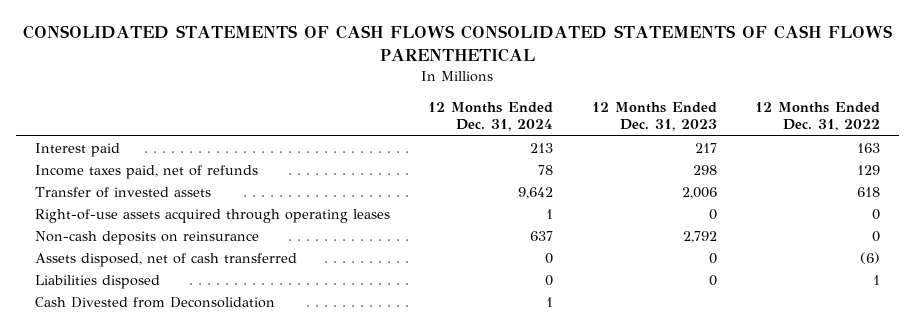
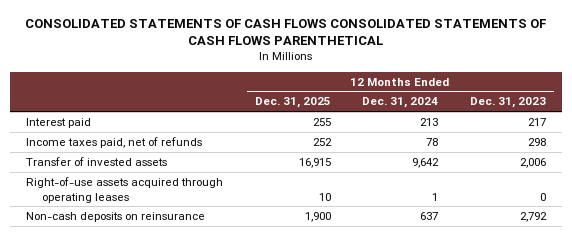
[754,101,880,132] 12 Months Ended Dec. 31, 2022 -> none
none -> [254,97,331,109] Dec. 31, 2025
[34,253,297,268] Assets disposed, net of cash transferred -> none
[34,275,160,290] Liabilities disposed -> none
[34,297,275,309] Cash Divested from Deconsolidation -> none

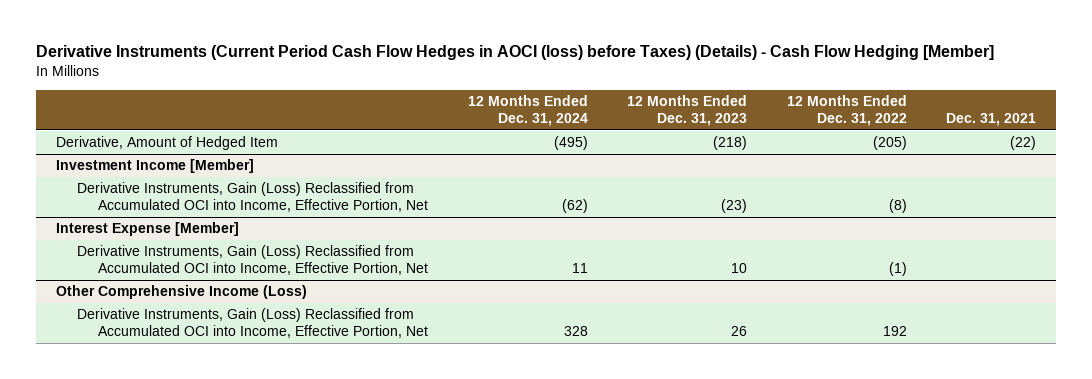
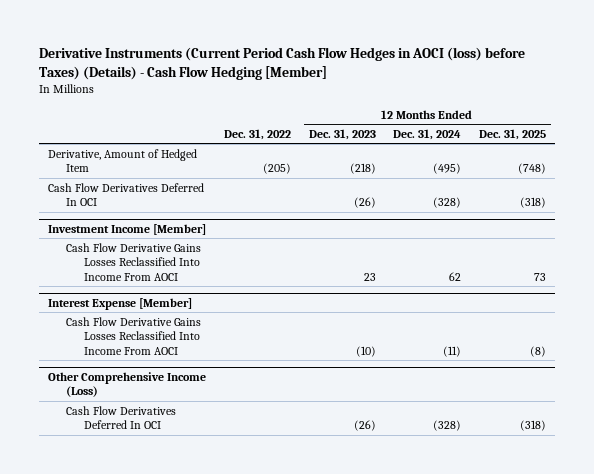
[786,95,907,127] 12 Months Ended Dec. 31, 2022 -> none
[946,113,1037,127] Dec. 31, 2021 -> none
none -> [223,128,291,140] Dec. 31, 2022
none -> [479,128,547,140] Dec. 31, 2025
none -> [48,182,205,207] Cash Flow Derivatives Deferred In OCI
[76,182,428,213] Derivative Instruments, Gain (Loss) Reclassified from Accumulated OCI into Income, Effective Portion, Net -> none
none -> [65,242,201,281] Cash Flow Derivative Gains Losses Reclassified Into Income From AOCI
[76,245,428,276] Derivative Instruments, Gain (Loss) Reclassified from Accumulated OCI into Income, Effective Portion, Net -> none
none -> [65,316,201,355] Cash Flow Derivative Gains Losses Reclassified Into Income From AOCI
[76,308,428,339] Derivative Instruments, Gain (Loss) Reclassified from Accumulated OCI into Income, Effective Portion, Net -> none
none -> [65,405,176,430] Cash Flow Derivatives Deferred In OCI

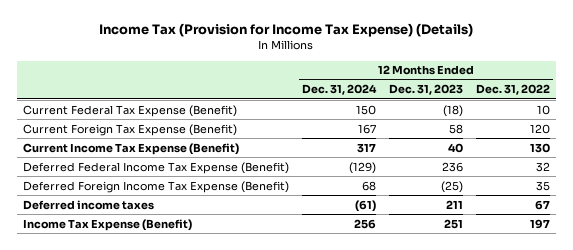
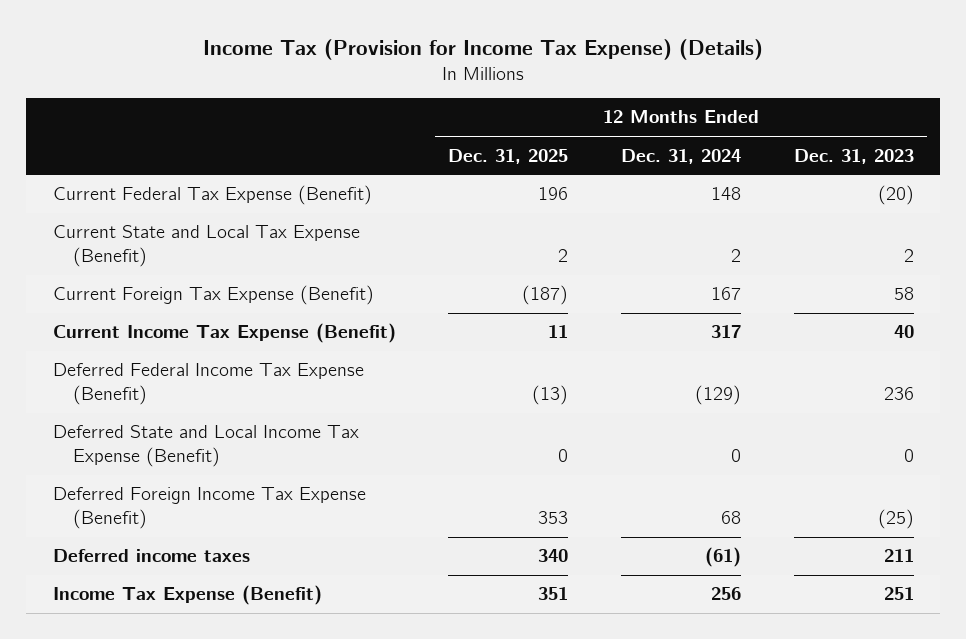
[475,84,550,96] Dec. 31, 2022 -> none
none -> [448,148,569,164] Dec. 31, 2025
[356,104,377,115] 150 -> [710,187,741,201] 148
[442,104,463,117] (18) -> [877,185,914,206] (20)
none -> [52,225,360,268] Current State and Local Tax Expense (Benefit)
none -> [52,425,359,468] Deferred State and Local Income Tax Expense (Benefit)

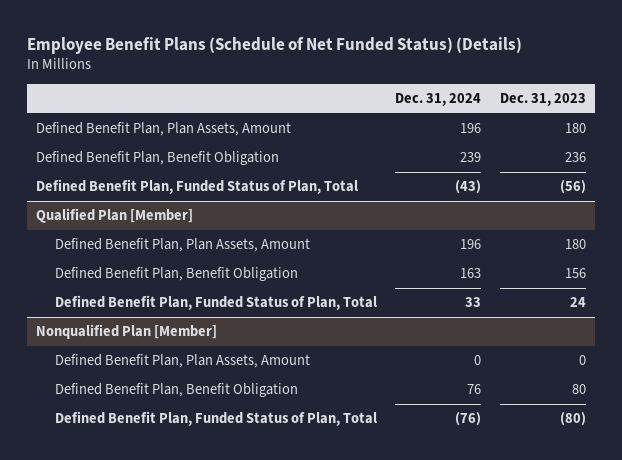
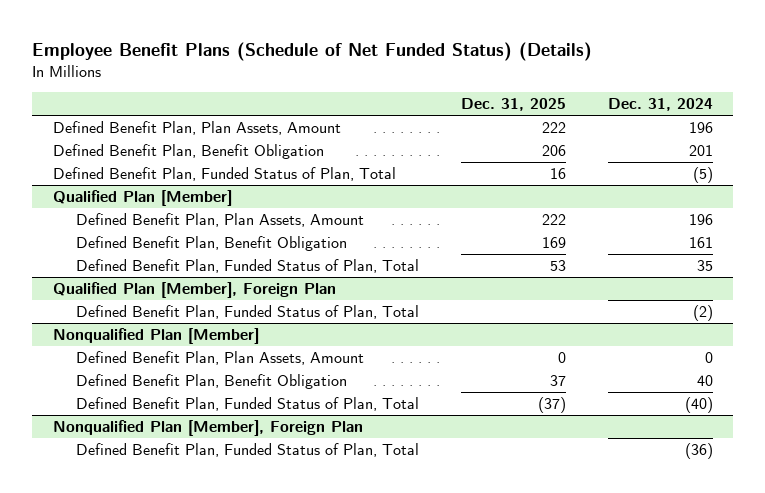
[499,93,586,107] Dec. 31, 2023 -> none
none -> [461,98,567,112] Dec. 31, 2025
[460,152,482,163] 239 -> [688,145,713,157] 201
[455,180,482,195] (43) -> [692,167,713,184] (5)
[460,268,482,279] 163 -> [688,237,713,249] 161
[465,297,482,308] 33 -> [696,260,713,272] 35
none -> [52,282,336,299] Qualified Plan [Member], Foreign Plan
none -> [76,305,420,320] Defined Benefit Plan, Funded Status of Plan, Total
[467,384,482,395] 76 -> [696,375,713,387] 40
[455,412,482,427] (76) -> [684,397,713,414] (40)
none -> [52,420,363,437] Nonqualified Plan [Member], Foreign Plan
none -> [76,443,420,458] Defined Benefit Plan, Funded Status of Plan, Total

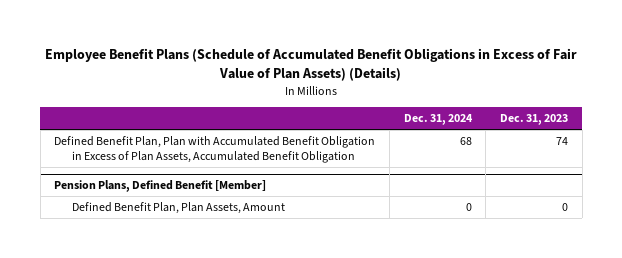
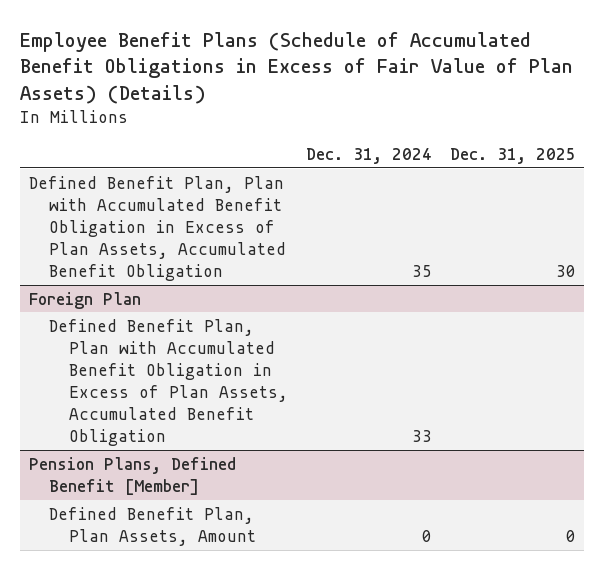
[499,114,568,126] Dec. 31, 2023 -> none
none -> [449,148,576,165] Dec. 31, 2025
[459,137,472,146] 68 -> [411,265,432,278] 35
none -> [28,291,141,309] Foreign Plan
none -> [49,318,289,447] Defined Benefit Plan, Plan with Accumulated Benefit Obligation in Excess of Plan Assets, Accumulated Benefit Obligation

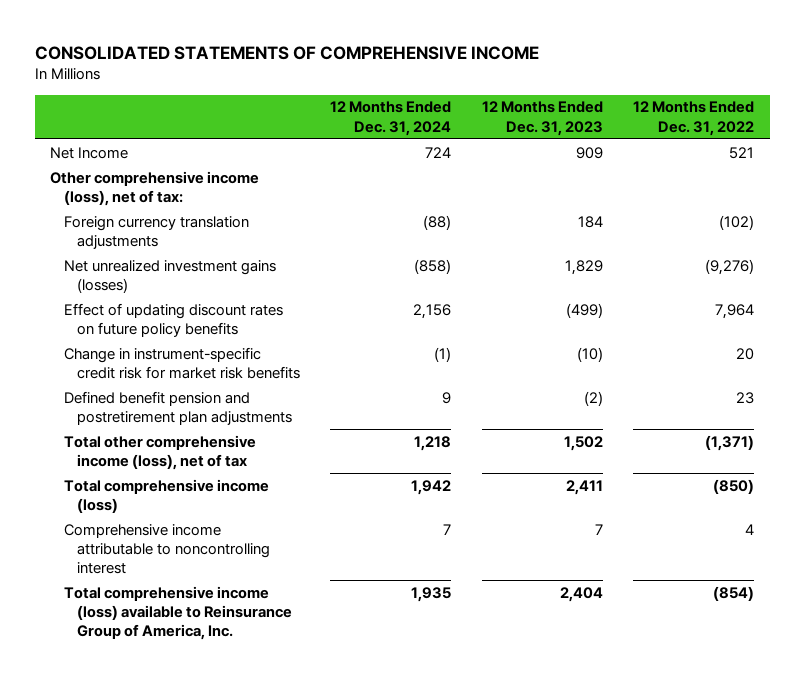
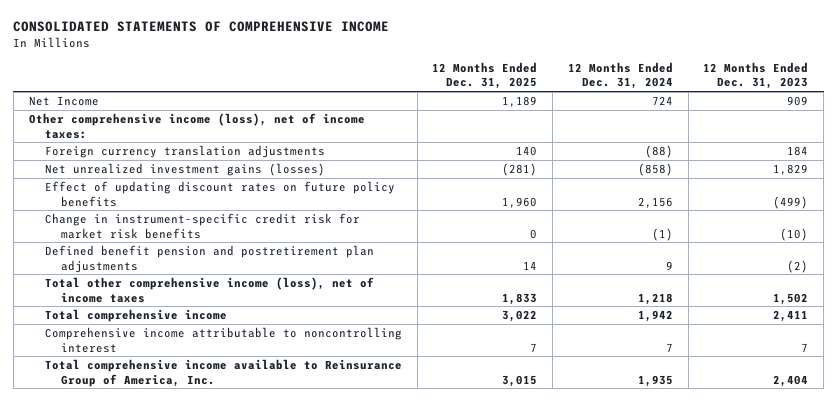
[633,101,755,136] 12 Months Ended Dec. 31, 2022 -> none
none -> [432,61,538,90] 12 Months Ended Dec. 31, 2025
[50,170,260,207] Other comprehensive income (loss), net of tax: -> [28,112,365,139] Other comprehensive income (loss), net of income taxes:
[63,434,256,471] Total other comprehensive income (loss), net of tax -> [44,276,374,303] Total other comprehensive income (loss), net of income taxes
[63,478,269,514] Total comprehensive income (loss) -> [44,308,227,322] Total comprehensive income
[63,585,292,641] Total comprehensive income (loss) available to Reinsurance Group of America, Inc. -> [44,358,402,387] Total comprehensive income available to Reinsurance Group of America, Inc.

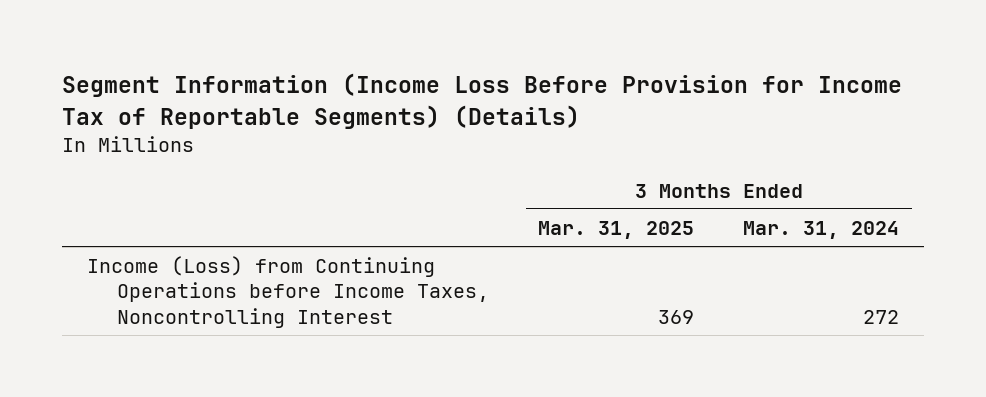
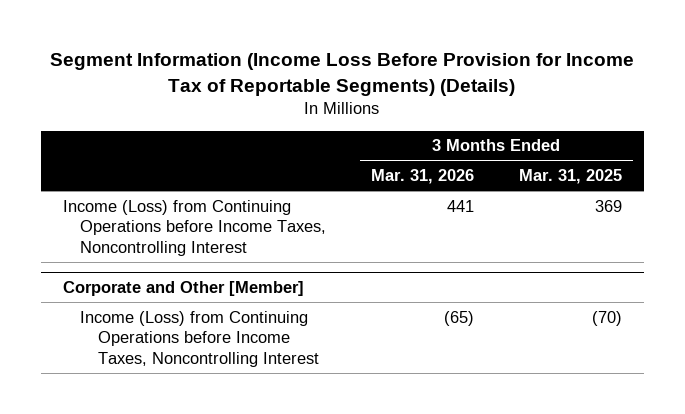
[743,220,900,239] Mar. 31, 2024 -> none
none -> [371,169,475,185] Mar. 31, 2026
none -> [62,280,304,296] Corporate and Other [Member]
none -> [80,310,319,367] Income (Loss) from Continuing Operations before Income Taxes, Noncontrolling Interest

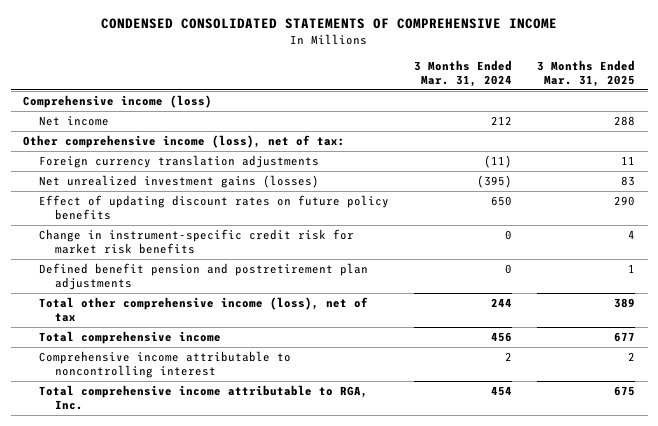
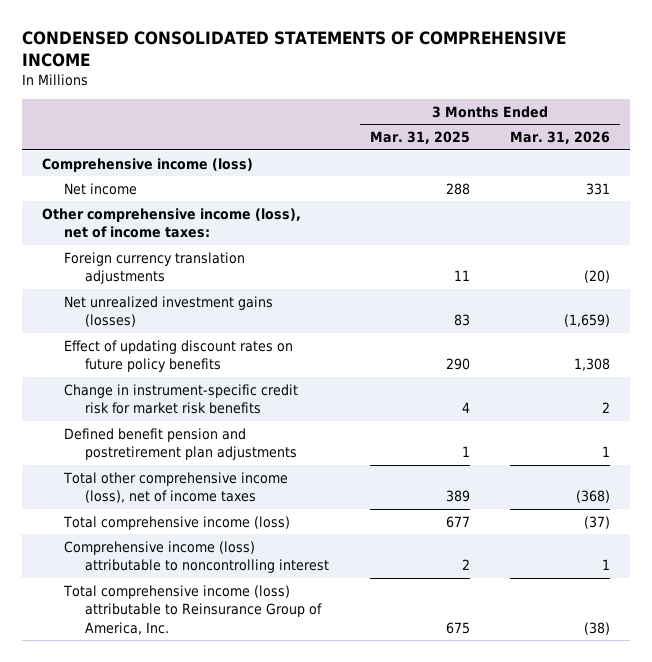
[414,59,513,87] 3 Months Ended Mar. 31, 2024 -> none
none -> [510,131,611,145] Mar. 31, 2026
[23,135,346,149] Other comprehensive income (loss), net of tax: -> [42,207,302,239] Other comprehensive income (loss), net of income taxes:
[39,297,369,323] Total other comprehensive income (loss), net of tax -> [62,471,288,504] Total other comprehensive income (loss), net of income taxes
[39,331,222,345] Total comprehensive income -> [62,515,290,530] Total comprehensive income (loss)
[39,351,292,379] Comprehensive income attributable to noncontrolling interest -> [63,540,330,574] Comprehensive income (loss) attributable to noncontrolling interest
[39,385,369,411] Total comprehensive income attributable to RGA, Inc. -> [62,584,323,635] Total comprehensive income (loss) attributable to Reinsurance Group of America, Inc.

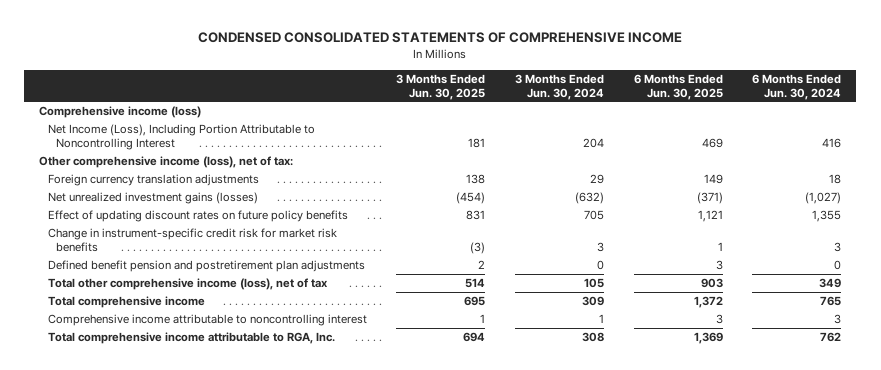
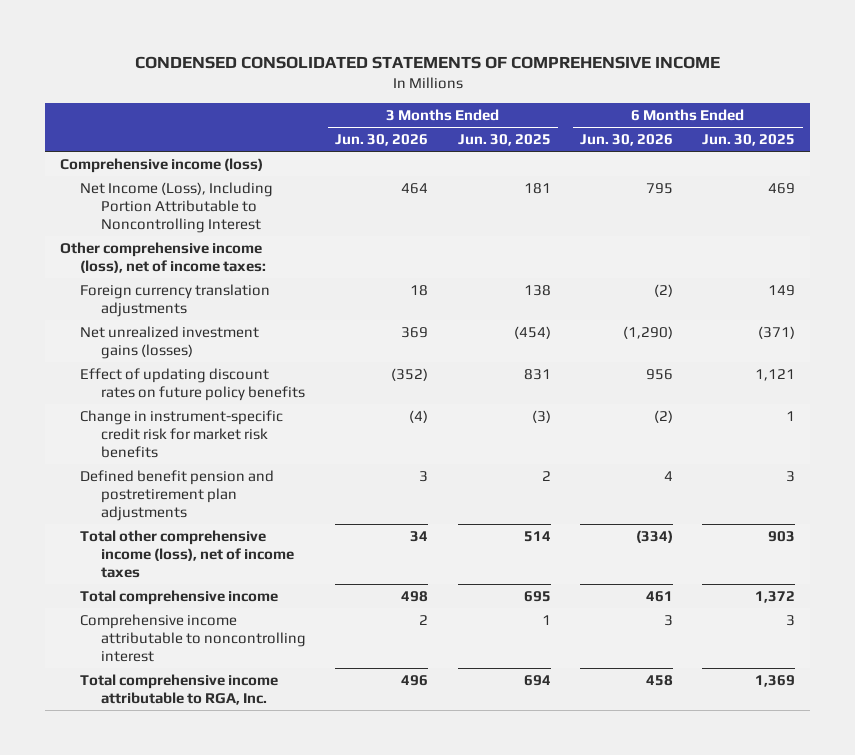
[515,73,605,100] 3 Months Ended Jun. 30, 2024 -> none
[752,73,842,100] 6 Months Ended Jun. 30, 2024 -> none
none -> [335,134,429,147] Jun. 30, 2026
none -> [580,134,674,147] Jun. 30, 2026
[39,155,294,168] Other comprehensive income (loss), net of tax: -> [59,241,267,273] Other comprehensive income (loss), net of income taxes:
[47,277,328,290] Total other comprehensive income (loss), net of tax -> [80,529,294,578] Total other comprehensive income (loss), net of income taxes

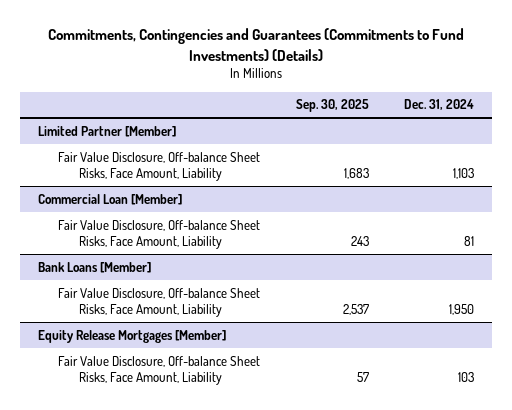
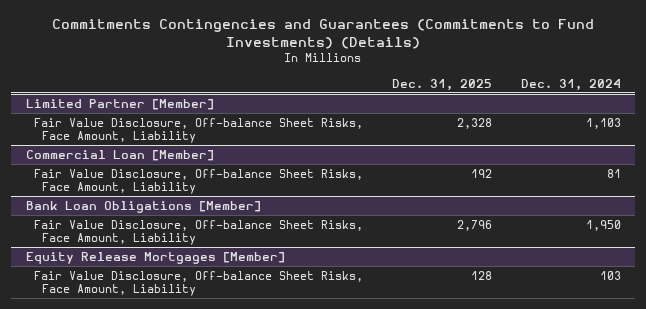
[47,28,464,61] Commitments, Contingencies and Guarantees (Commitments to Fund Investments) (Details) -> [52,19,595,49] Commitments Contingencies and Guarantees (Commitments to Fund Investments) (Details)
[295,99,369,113] Sep. 30, 2025 -> none
none -> [391,78,492,91] Dec. 31, 2025
[37,261,151,273] Bank Loans [Member] -> [25,200,261,213] Bank Loan Obligations [Member]

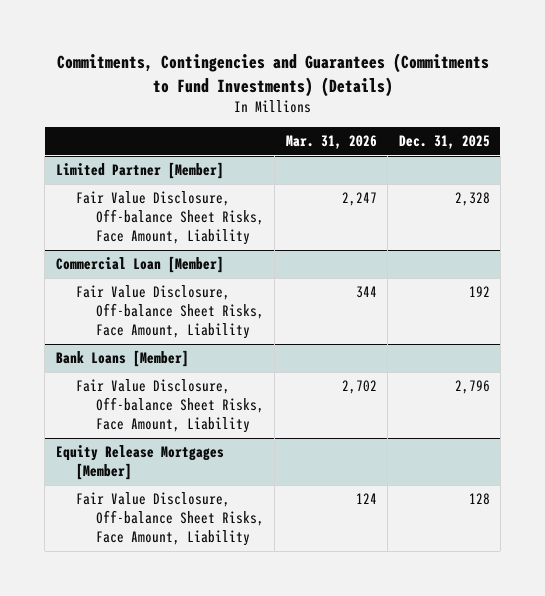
[52,19,595,49] Commitments Contingencies and Guarantees (Commitments to Fund Investments) (Details) -> [56,53,489,97] Commitments, Contingencies and Guarantees (Commitments to Fund Investments) (Details)
[520,78,621,91] Dec. 31, 2024 -> none
none -> [285,135,377,150] Mar. 31, 2026
[25,200,261,213] Bank Loan Obligations [Member] -> [55,350,189,368] Bank Loans [Member]

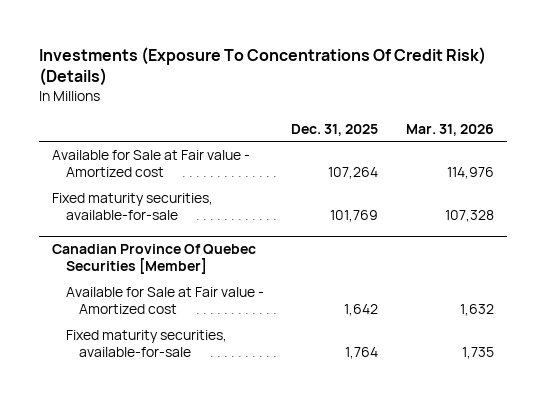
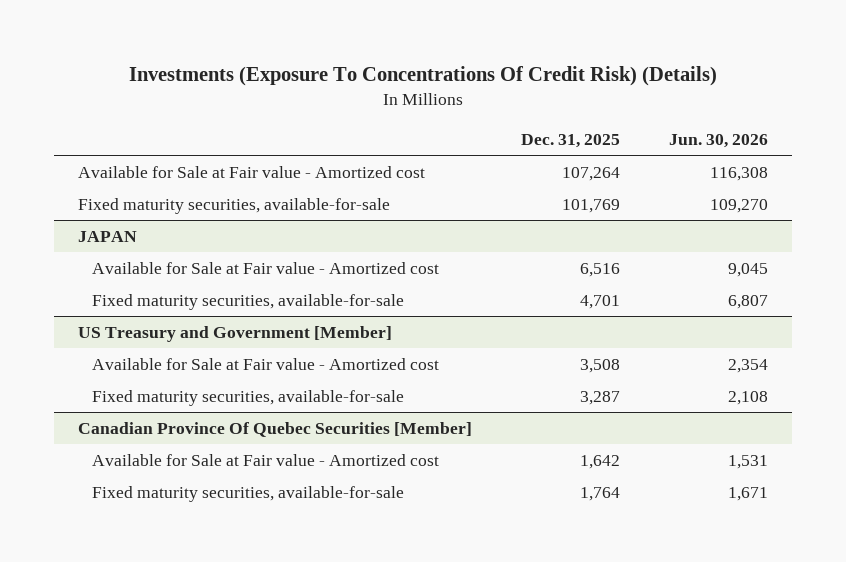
[405,123,494,136] Mar. 31, 2026 -> none
none -> [668,133,768,148] Jun. 30, 2026
none -> [78,230,138,242] JAPAN
none -> [91,261,439,274] Available for Sale at Fair value - Amortized cost
none -> [91,293,404,310] Fixed maturity securities, available-for-sale
none -> [78,325,393,342] US Treasury and Government [Member]
none -> [91,357,439,370] Available for Sale at Fair value - Amortized cost
none -> [91,389,404,406] Fixed maturity securities, available-for-sale

